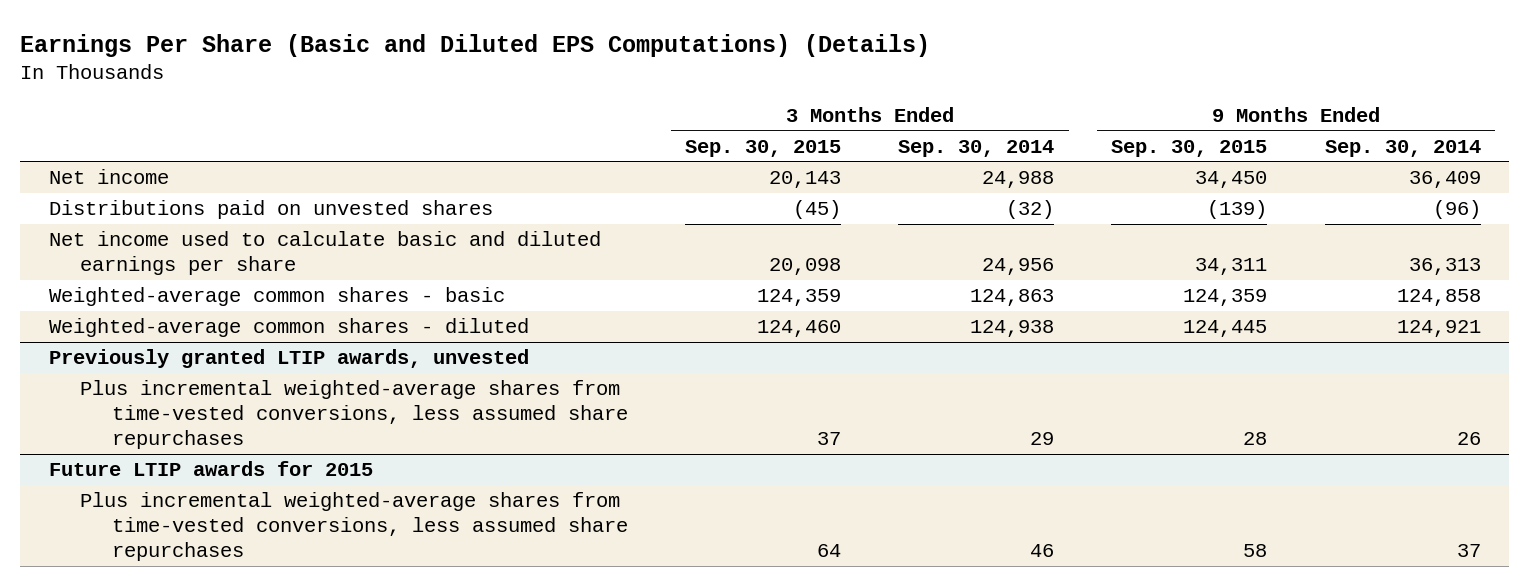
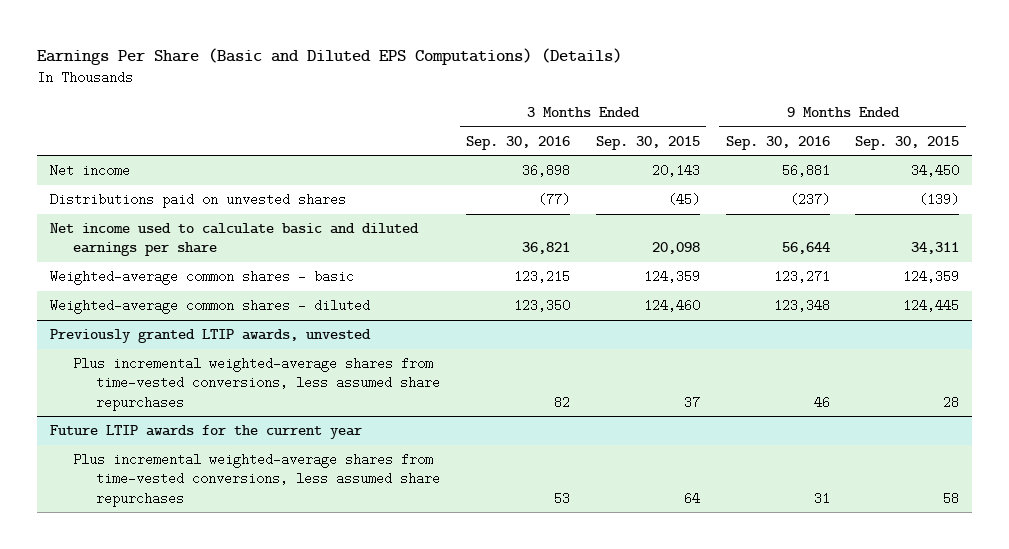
[898,139,1055,157] Sep. 30, 2014 -> none
[1324,139,1481,157] Sep. 30, 2014 -> none
none -> [466,135,571,150] Sep. 30, 2016
none -> [725,135,830,150] Sep. 30, 2016
[49,461,374,477] Future LTIP awards for 2015 -> [49,425,362,440] Future LTIP awards for the current year

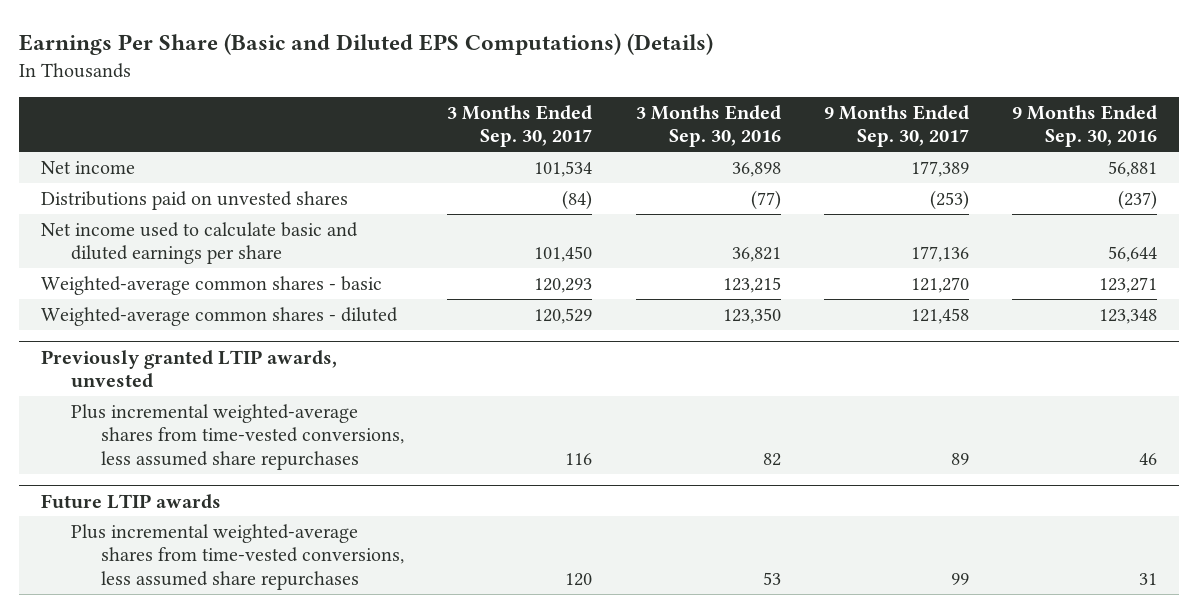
[595,135,700,150] Sep. 30, 2015 -> none
[855,135,960,150] Sep. 30, 2015 -> none
none -> [447,104,593,148] 3 Months Ended Sep. 30, 2017
none -> [824,104,970,148] 9 Months Ended Sep. 30, 2017
[49,425,362,440] Future LTIP awards for the current year -> [40,493,221,509] Future LTIP awards

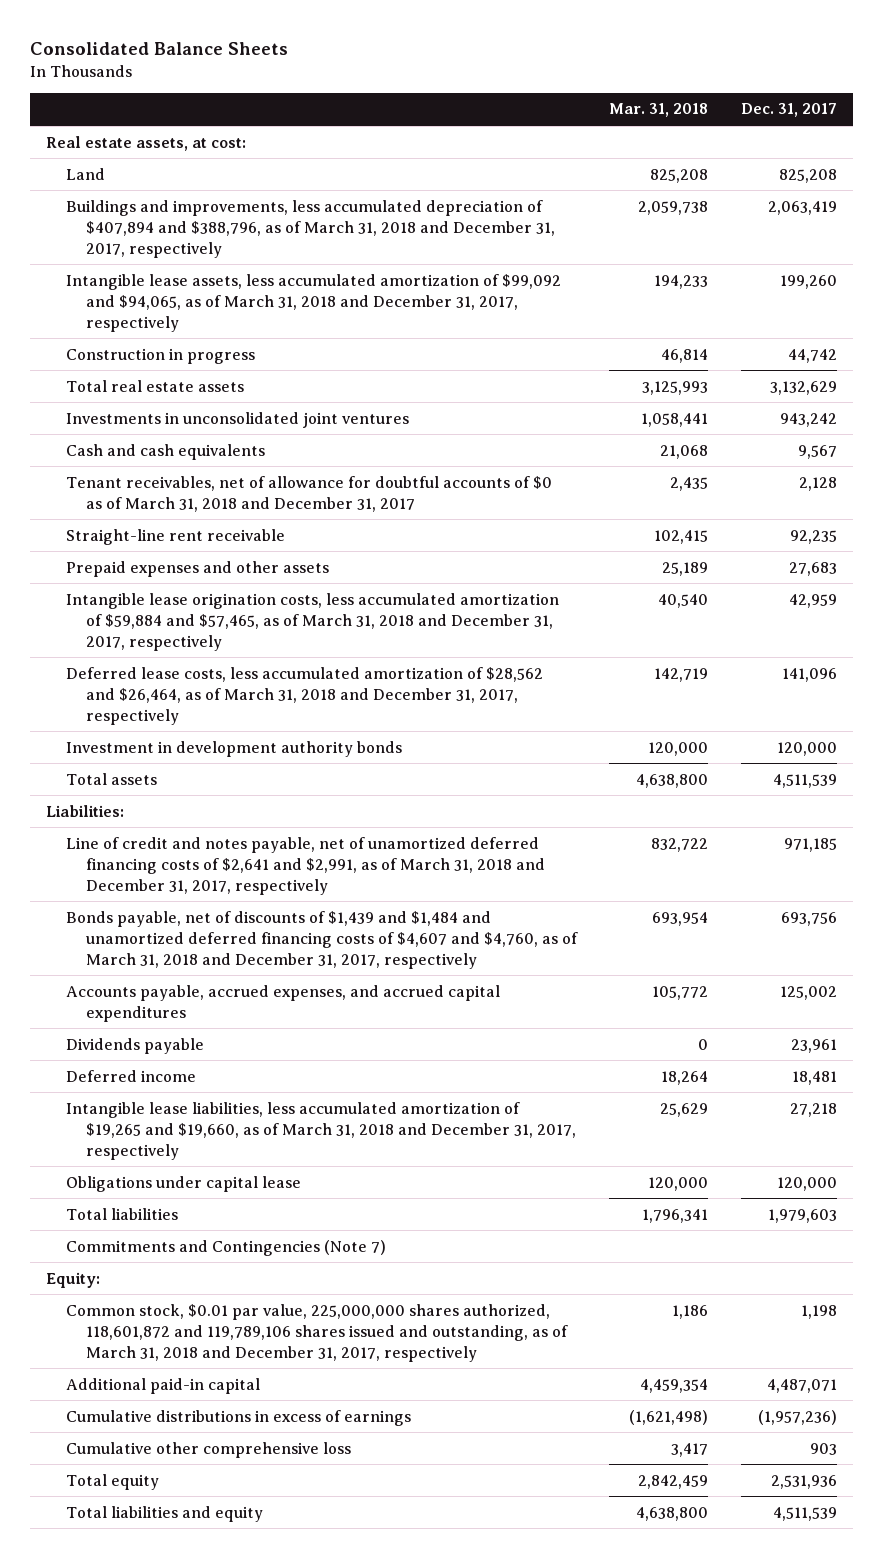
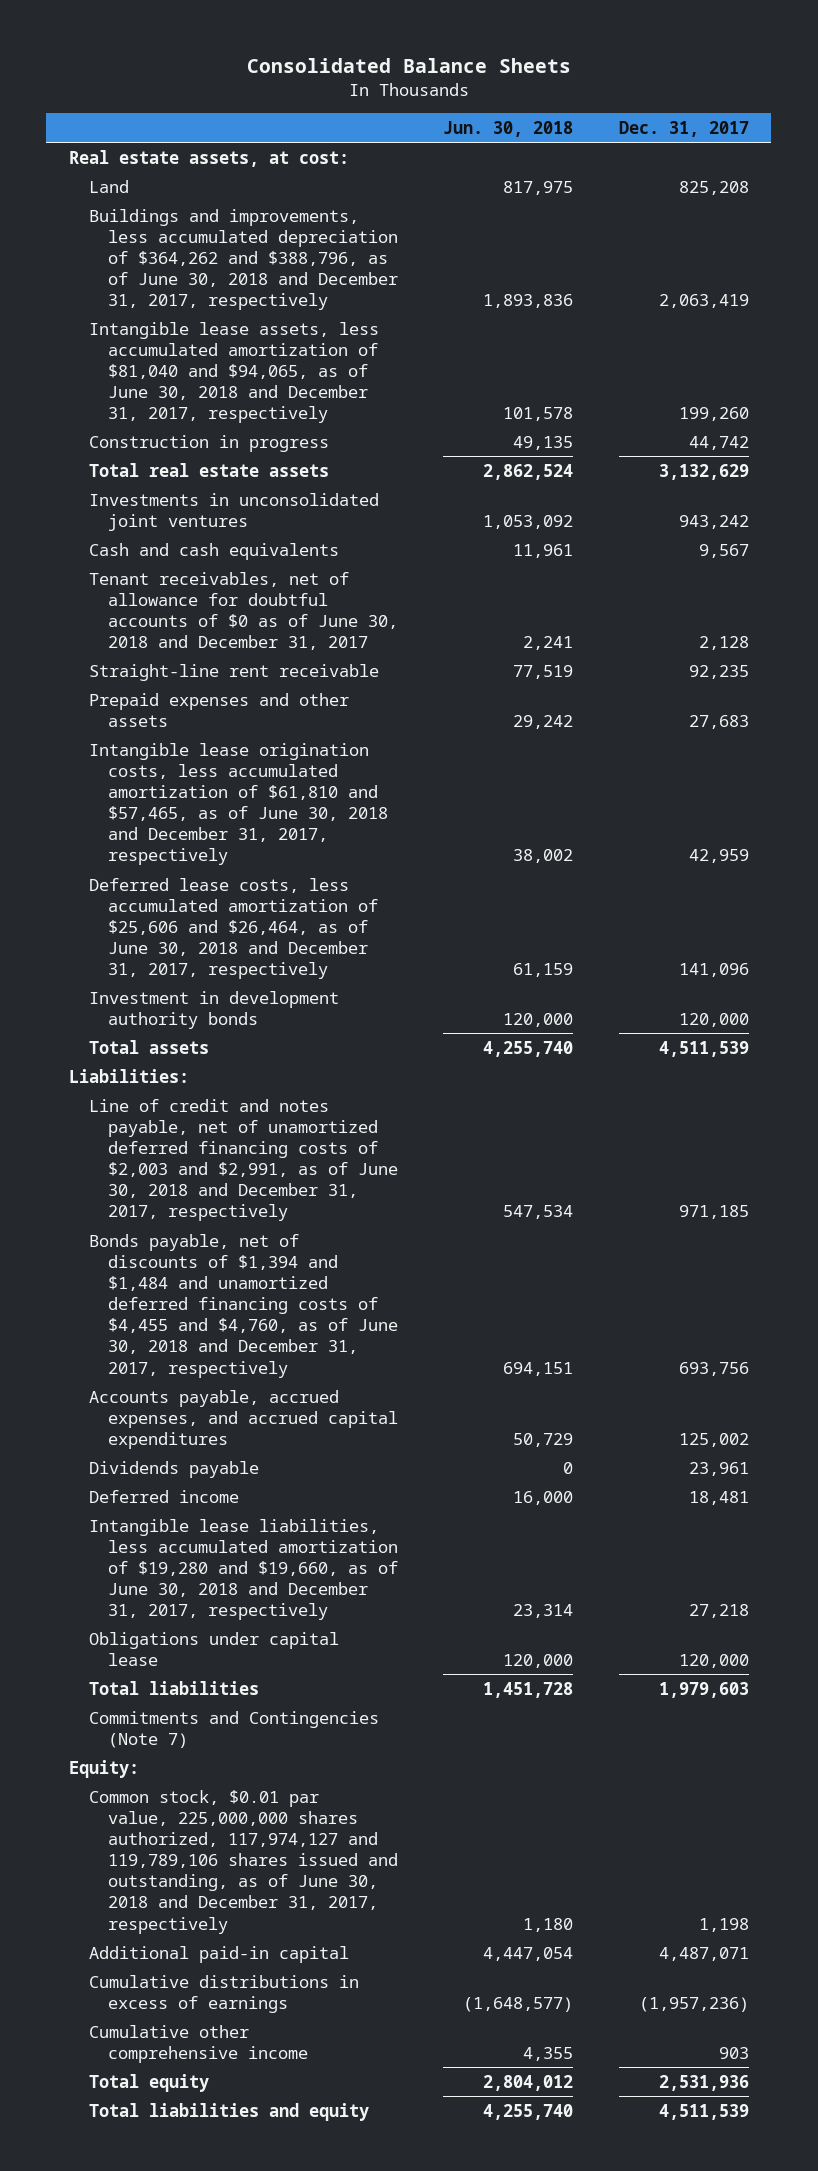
[609,103,709,118] Mar. 31, 2018 -> none
none -> [443,120,574,137] Jun. 30, 2018
[65,199,556,258] Buildings and improvements, less accumulated depreciation of $407,894 and $388,796, as of March 31, 2018 and December 31, 2017, respectively -> [88,208,399,311] Buildings and improvements, less accumulated depreciation of $364,262 and $388,796, as of June 30, 2018 and December 31, 2017, respectively
[65,273,561,332] Intangible lease assets, less accumulated amortization of $99,092 and $94,065, as of March 31, 2018 and December 31, 2017, respectively -> [88,321,379,424] Intangible lease assets, less accumulated amortization of $81,040 and $94,065, as of June 30, 2018 and December 31, 2017, respectively
[65,475,552,512] Tenant receivables, net of allowance for doubtful accounts of $0 as of March 31, 2018 and December 31, 2017 -> [88,571,399,651] Tenant receivables, net of allowance for doubtful accounts of $0 as of June 30, 2018 and December 31, 2017
[65,592,559,651] Intangible lease origination costs, less accumulated amortization of $59,884 and $57,465, as of March 31, 2018 and December 31, 2017, respectively -> [88,742,389,866] Intangible lease origination costs, less accumulated amortization of $61,810 and $57,465, as of June 30, 2018 and December 31, 2017, respectively
[65,666,543,725] Deferred lease costs, less accumulated amortization of $28,562 and $26,464, as of March 31, 2018 and December 31, 2017, respectively -> [88,877,379,980] Deferred lease costs, less accumulated amortization of $25,606 and $26,464, as of June 30, 2018 and December 31, 2017, respectively
[65,836,546,895] Line of credit and notes payable, net of unamortized deferred financing costs of $2,641 and $2,991, as of March 31, 2018 and December 31, 2017, respectively -> [88,1098,399,1222] Line of credit and notes payable, net of unamortized deferred financing costs of $2,003 and $2,991, as of June 30, 2018 and December 31, 2017, respectively
[65,910,579,969] Bonds payable, net of discounts of $1,439 and $1,484 and unamortized deferred financing costs of $4,607 and $4,760, as of March 31, 2018 and December 31, 2017, respectively -> [88,1233,399,1378] Bonds payable, net of discounts of $1,394 and $1,484 and unamortized deferred financing costs of $4,455 and $4,760, as of June 30, 2018 and December 31, 2017, respectively
[65,1101,577,1160] Intangible lease liabilities, less accumulated amortization of $19,265 and $19,660, as of March 31, 2018 and December 31, 2017, respectively -> [88,1518,399,1621] Intangible lease liabilities, less accumulated amortization of $19,280 and $19,660, as of June 30, 2018 and December 31, 2017, respectively
[65,1303,569,1362] Common stock, $0.01 par value, 225,000,000 shares authorized, 118,601,872 and 119,789,106 shares issued and outstanding, as of March 31, 2018 and December 31, 2017, respectively -> [88,1789,399,1934] Common stock, $0.01 par value, 225,000,000 shares authorized, 117,974,127 and 119,789,106 shares issued and outstanding, as of June 30, 2018 and December 31, 2017, respectively
[65,1441,351,1458] Cumulative other comprehensive loss -> [88,2024,309,2063] Cumulative other comprehensive income

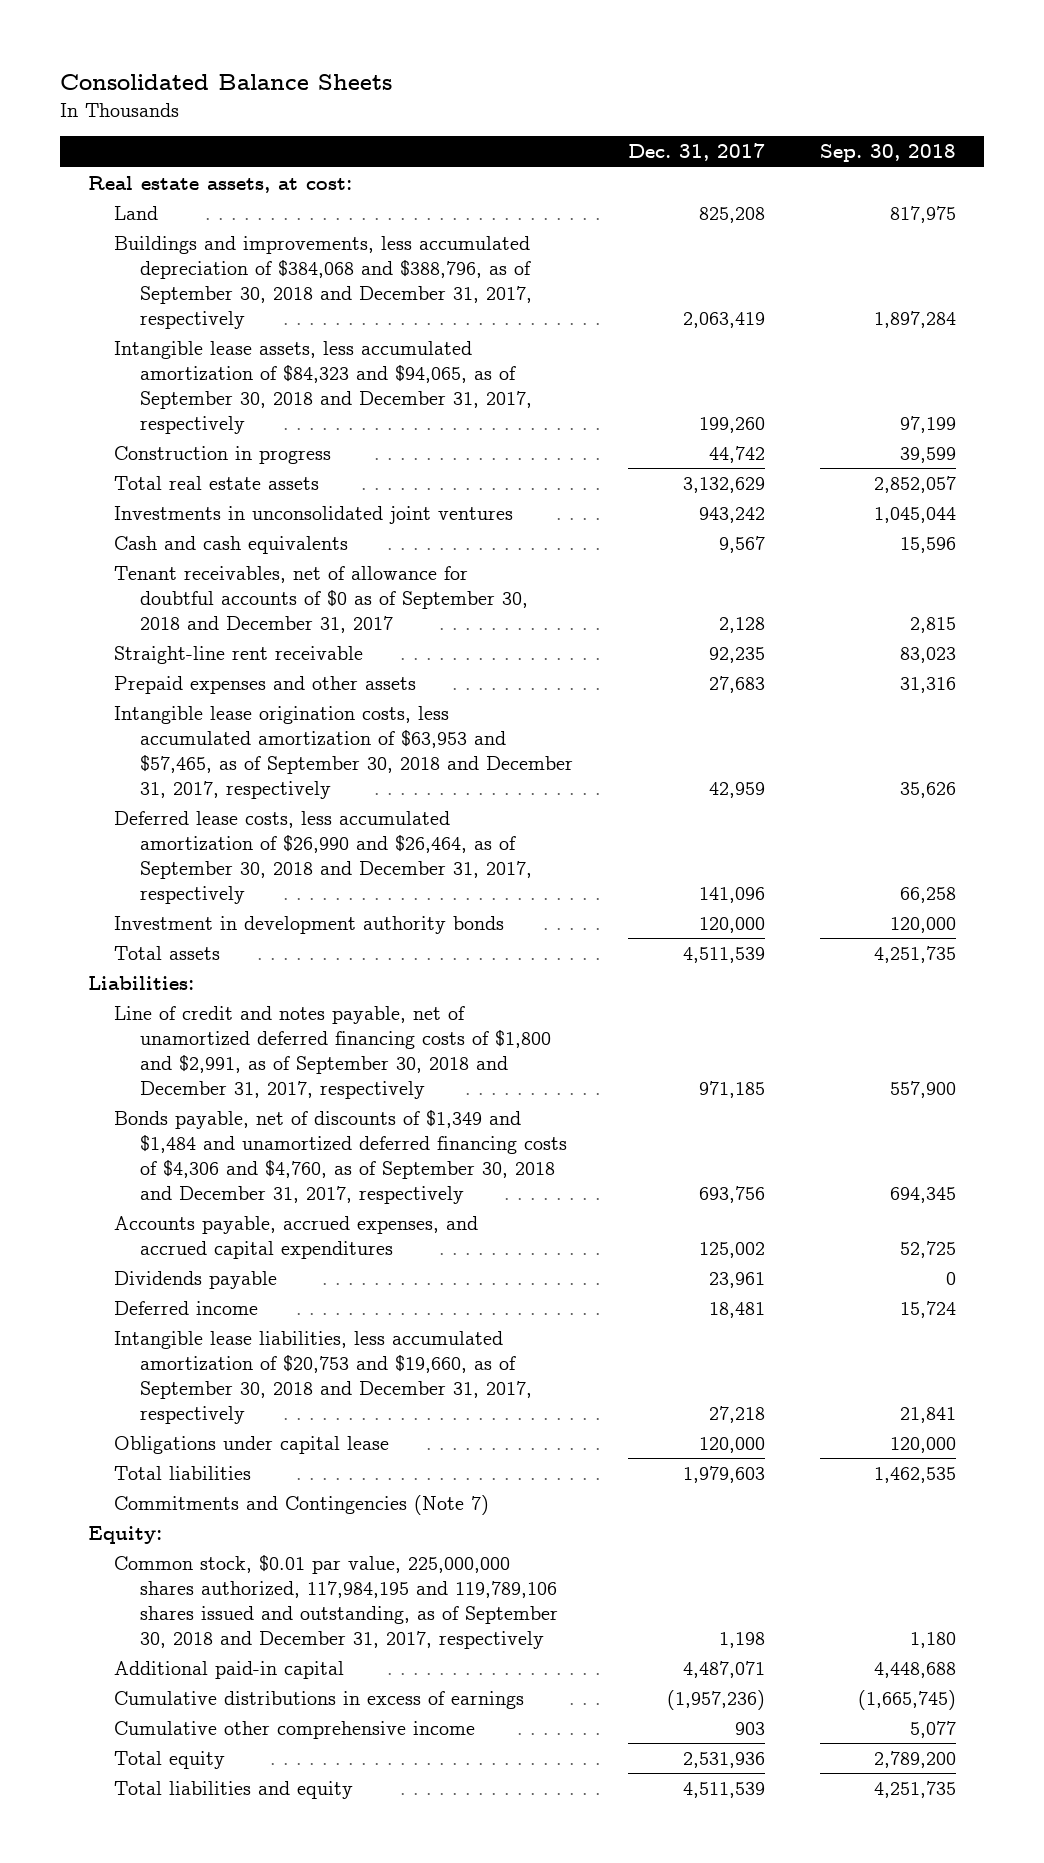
[443,120,574,137] Jun. 30, 2018 -> none
none -> [820,144,957,163] Sep. 30, 2018
[88,208,399,311] Buildings and improvements, less accumulated depreciation of $364,262 and $388,796, as of June 30, 2018 and December 31, 2017, respectively -> [113,235,533,329] Buildings and improvements, less accumulated depreciation of $384,068 and $388,796, as of September 30, 2018 and December 31, 2017, respectively
[88,321,379,424] Intangible lease assets, less accumulated amortization of $81,040 and $94,065, as of June 30, 2018 and December 31, 2017, respectively -> [113,340,533,434] Intangible lease assets, less accumulated amortization of $84,323 and $94,065, as of September 30, 2018 and December 31, 2017, respectively
[88,571,399,651] Tenant receivables, net of allowance for doubtful accounts of $0 as of June 30, 2018 and December 31, 2017 -> [113,565,529,633] Tenant receivables, net of allowance for doubtful accounts of $0 as of September 30, 2018 and December 31, 2017
[88,742,389,866] Intangible lease origination costs, less accumulated amortization of $61,810 and $57,465, as of June 30, 2018 and December 31, 2017, respectively -> [113,705,574,799] Intangible lease origination costs, less accumulated amortization of $63,953 and $57,465, as of September 30, 2018 and December 31, 2017, respectively
[88,877,379,980] Deferred lease costs, less accumulated amortization of $25,606 and $26,464, as of June 30, 2018 and December 31, 2017, respectively -> [113,810,533,904] Deferred lease costs, less accumulated amortization of $26,990 and $26,464, as of September 30, 2018 and December 31, 2017, respectively
[88,1098,399,1222] Line of credit and notes payable, net of unamortized deferred financing costs of $2,003 and $2,991, as of June 30, 2018 and December 31, 2017, respectively -> [113,1005,552,1099] Line of credit and notes payable, net of unamortized deferred financing costs of $1,800 and $2,991, as of September 30, 2018 and December 31, 2017, respectively
[88,1233,399,1378] Bonds payable, net of discounts of $1,394 and $1,484 and unamortized deferred financing costs of $4,455 and $4,760, as of June 30, 2018 and December 31, 2017, respectively -> [113,1109,568,1204] Bonds payable, net of discounts of $1,349 and $1,484 and unamortized deferred financing costs of $4,306 and $4,760, as of September 30, 2018 and December 31, 2017, respectively
[88,1518,399,1621] Intangible lease liabilities, less accumulated amortization of $19,280 and $19,660, as of June 30, 2018 and December 31, 2017, respectively -> [113,1330,533,1424] Intangible lease liabilities, less accumulated amortization of $20,753 and $19,660, as of September 30, 2018 and December 31, 2017, respectively
[88,1789,399,1934] Common stock, $0.01 par value, 225,000,000 shares authorized, 117,974,127 and 119,789,106 shares issued and outstanding, as of June 30, 2018 and December 31, 2017, respectively -> [113,1554,559,1649] Common stock, $0.01 par value, 225,000,000 shares authorized, 117,984,195 and 119,789,106 shares issued and outstanding, as of September 30, 2018 and December 31, 2017, respectively

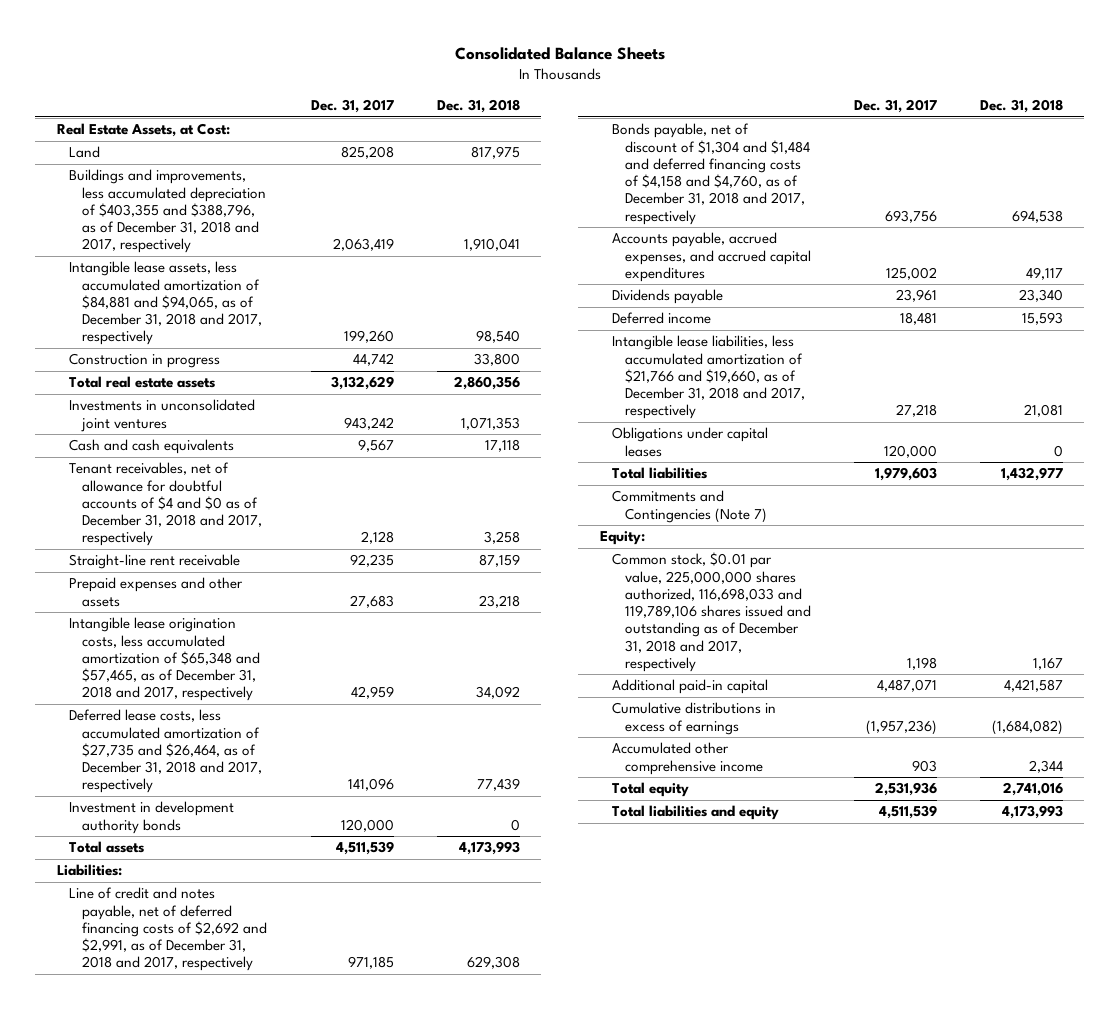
[820,144,957,163] Sep. 30, 2018 -> none
none -> [436,99,520,114] Dec. 31, 2018
[87,175,352,193] Real estate assets, at cost: -> [56,123,230,138] Real Estate Assets, at Cost:
[113,235,533,329] Buildings and improvements, less accumulated depreciation of $384,068 and $388,796, as of September 30, 2018 and December 31, 2017, respectively -> [69,169,266,254] Buildings and improvements, less accumulated depreciation of $403,355 and $388,796, as of December 31, 2018 and 2017, respectively
[113,340,533,434] Intangible lease assets, less accumulated amortization of $84,323 and $94,065, as of September 30, 2018 and December 31, 2017, respectively -> [69,261,262,346] Intangible lease assets, less accumulated amortization of $84,881 and $94,065, as of December 31, 2018 and 2017, respectively
[113,565,529,633] Tenant receivables, net of allowance for doubtful accounts of $0 as of September 30, 2018 and December 31, 2017 -> [69,462,262,547] Tenant receivables, net of allowance for doubtful accounts of $4 and $0 as of December 31, 2018 and 2017, respectively
[113,705,574,799] Intangible lease origination costs, less accumulated amortization of $63,953 and $57,465, as of September 30, 2018 and December 31, 2017, respectively -> [69,617,260,702] Intangible lease origination costs, less accumulated amortization of $65,348 and $57,465, as of December 31, 2018 and 2017, respectively
[113,810,533,904] Deferred lease costs, less accumulated amortization of $26,990 and $26,464, as of September 30, 2018 and December 31, 2017, respectively -> [69,709,262,794] Deferred lease costs, less accumulated amortization of $27,735 and $26,464, as of December 31, 2018 and 2017, respectively
[113,1005,552,1099] Line of credit and notes payable, net of unamortized deferred financing costs of $1,800 and $2,991, as of September 30, 2018 and December 31, 2017, respectively -> [69,887,267,972] Line of credit and notes payable, net of deferred financing costs of $2,692 and $2,991, as of December 31, 2018 and 2017, respectively
[113,1109,568,1204] Bonds payable, net of discounts of $1,349 and $1,484 and unamortized deferred financing costs of $4,306 and $4,760, as of September 30, 2018 and December 31, 2017, respectively -> [612,123,810,225] Bonds payable, net of discount of $1,304 and $1,484 and deferred financing costs of $4,158 and $4,760, as of December 31, 2018 and 2017, respectively
[113,1330,533,1424] Intangible lease liabilities, less accumulated amortization of $20,753 and $19,660, as of September 30, 2018 and December 31, 2017, respectively -> [612,335,805,420] Intangible lease liabilities, less accumulated amortization of $21,766 and $19,660, as of December 31, 2018 and 2017, respectively
[113,1435,389,1454] Obligations under capital lease -> [612,427,769,457] Obligations under capital leases
[113,1554,559,1649] Common stock, $0.01 par value, 225,000,000 shares authorized, 117,984,195 and 119,789,106 shares issued and outstanding, as of September 30, 2018 and December 31, 2017, respectively -> [612,552,811,672] Common stock, $0.01 par value, 225,000,000 shares authorized, 116,698,033 and 119,789,106 shares issued and outstanding as of December 31, 2018 and 2017, respectively
[113,1720,475,1739] Cumulative other comprehensive income -> [612,742,763,775] Accumulated other comprehensive income

